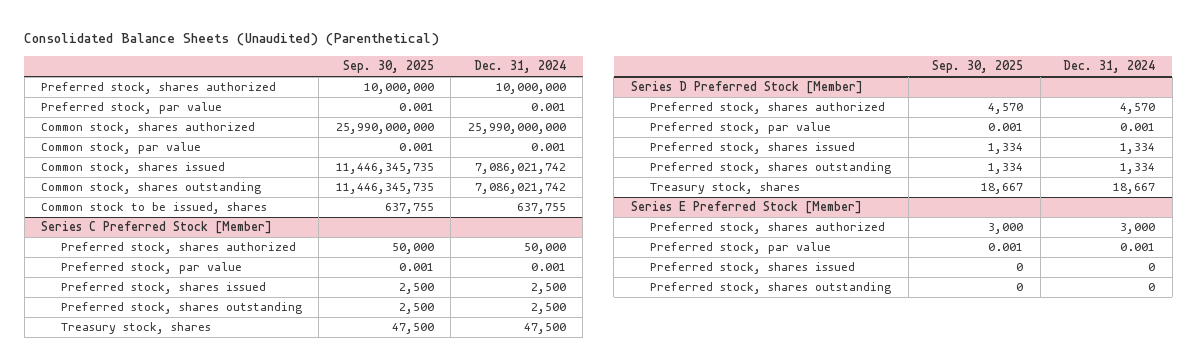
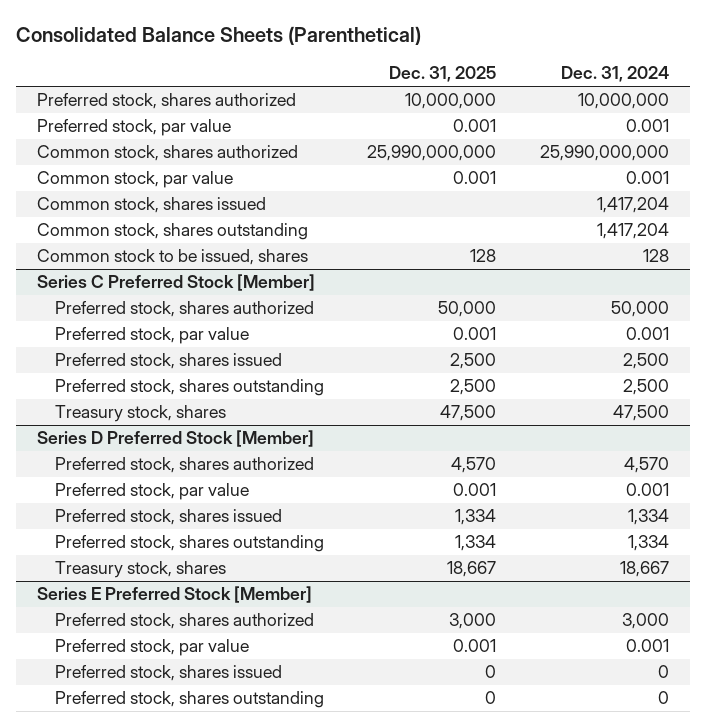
[24,33,440,47] Consolidated Balance Sheets (Unaudited) (Parenthetical) -> [15,26,421,46] Consolidated Balance Sheets (Parenthetical)
[342,60,434,74] Sep. 30, 2025 -> none
none -> [389,66,497,83] Dec. 31, 2025
[474,163,566,175] 7,086,021,742 -> [596,197,669,214] 1,417,204
[474,183,566,195] 7,086,021,742 -> [596,223,669,240] 1,417,204
[516,203,566,215] 637,755 -> [642,249,669,263] 128

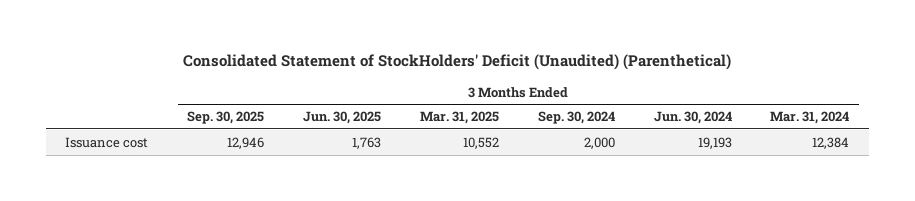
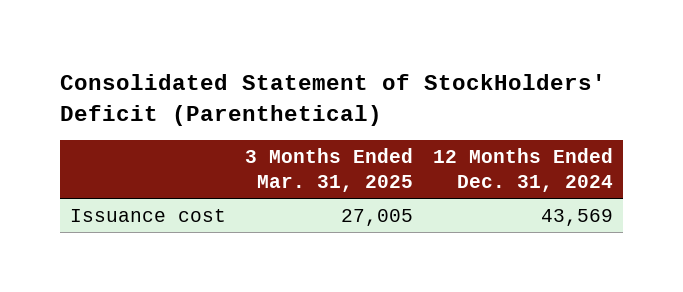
[183,54,732,71] Consolidated Statement of StockHolders' Deficit (Unaudited) (Parenthetical) -> [59,74,606,126] Consolidated Statement of StockHolders' Deficit (Parenthetical)
[187,111,265,125] Sep. 30, 2025 -> none
[303,111,382,125] Jun. 30, 2025 -> none
[537,111,615,125] Sep. 30, 2024 -> none
[653,111,732,125] Jun. 30, 2024 -> none
[770,111,850,125] Mar. 31, 2024 -> none
none -> [433,148,614,193] 12 Months Ended Dec. 31, 2024
[462,137,499,150] 10,552 -> [341,209,414,227] 27,005

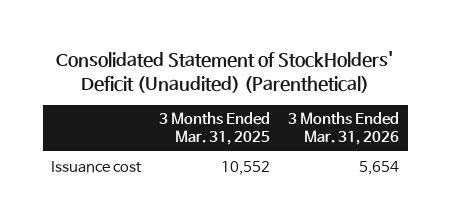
[59,74,606,126] Consolidated Statement of StockHolders' Deficit (Parenthetical) -> [56,51,394,93] Consolidated Statement of StockHolders' Deficit (Unaudited) (Parenthetical)
[433,148,614,193] 12 Months Ended Dec. 31, 2024 -> none
none -> [287,112,399,146] 3 Months Ended Mar. 31, 2026
[341,209,414,227] 27,005 -> [221,160,271,175] 10,552

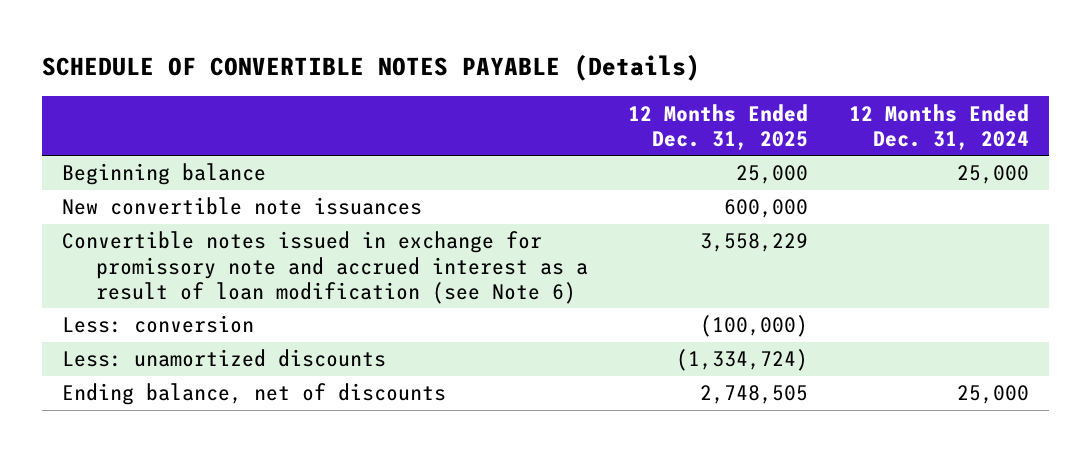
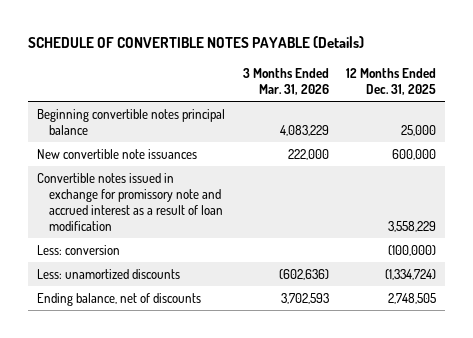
[848,103,1029,150] 12 Months Ended Dec. 31, 2024 -> none
none -> [242,68,329,96] 3 Months Ended Mar. 31, 2026
[62,163,267,186] Beginning balance -> [36,108,225,135] Beginning convertible notes principal balance
[62,231,588,304] Convertible notes issued in exchange for promissory note and accrued interest as a result of loan modification (see Note 6) -> [36,172,224,232] Convertible notes issued in exchange for promissory note and accrued interest as a result of loan modification

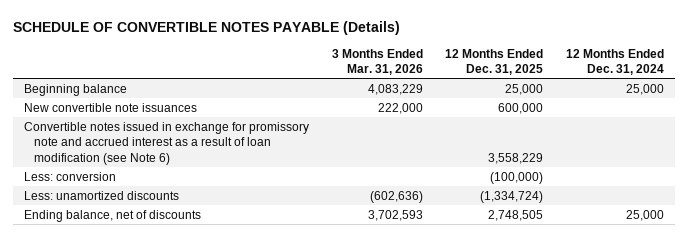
none -> [565,48,664,76] 12 Months Ended Dec. 31, 2024
[36,108,225,135] Beginning convertible notes principal balance -> [24,83,128,96] Beginning balance
[36,172,224,232] Convertible notes issued in exchange for promissory note and accrued interest as a result of loan modification -> [24,121,310,165] Convertible notes issued in exchange for promissory note and accrued interest as a result of loan modification (see Note 6)

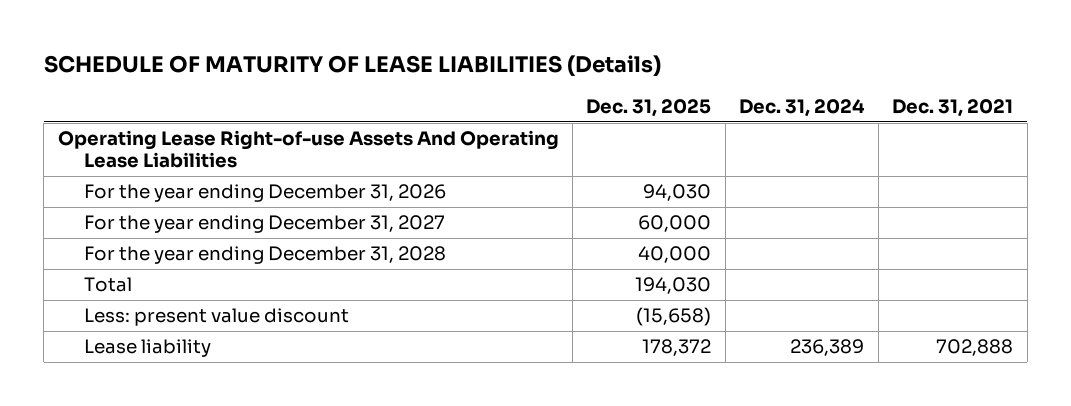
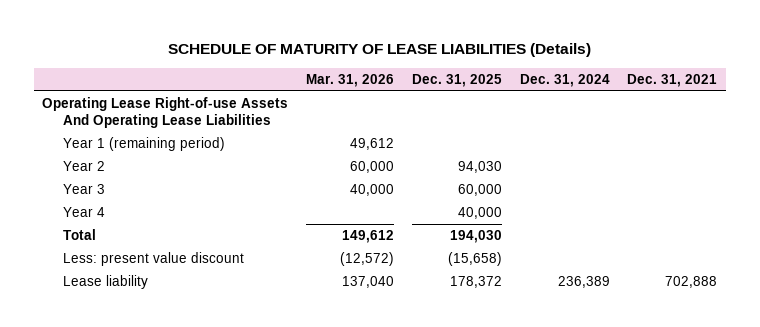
none -> [306,73,395,87] Mar. 31, 2026
none -> [63,137,226,152] Year 1 (remaining period)
[84,184,447,203] For the year ending December 31, 2026 -> [63,161,106,172] Year 2
[84,215,446,234] For the year ending December 31, 2027 -> [63,184,106,195] Year 3
[84,246,447,265] For the year ending December 31, 2028 -> [63,207,106,218] Year 4

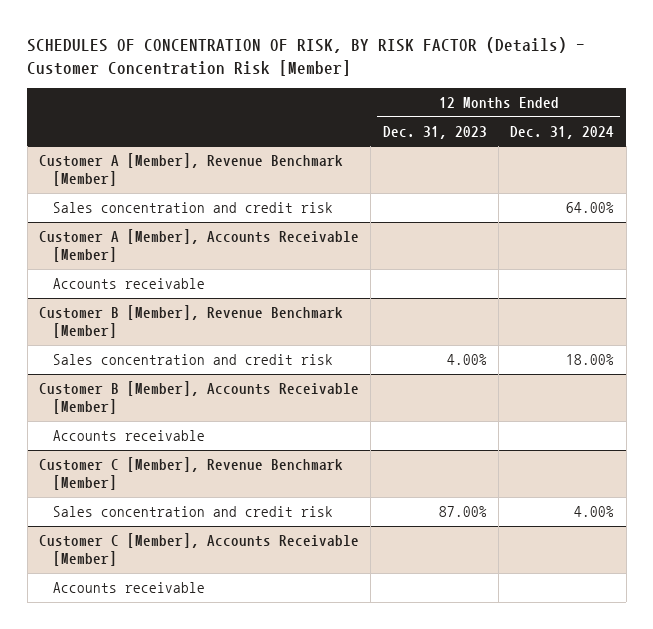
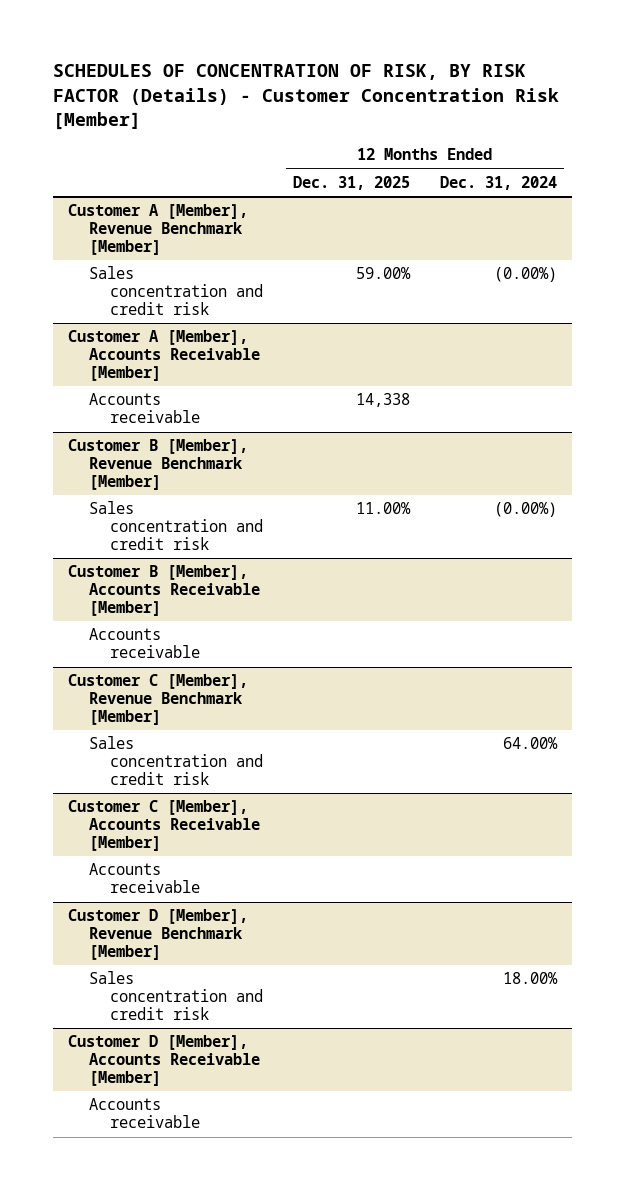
[382,125,487,139] Dec. 31, 2023 -> none
none -> [293,176,411,191] Dec. 31, 2025
[566,202,615,214] 64.00% -> [493,267,557,283] (0.00%)
[566,354,615,366] 18.00% -> [493,502,557,518] (0.00%)
[574,506,615,518] 4.00% -> [502,737,558,750] 64.00%
none -> [68,909,249,961] Customer D [Member], Revenue Benchmark [Member]
none -> [89,971,264,1021] Sales concentration and credit risk
none -> [68,1035,261,1087] Customer D [Member], Accounts Receivable [Member]
none -> [89,1098,201,1129] Accounts receivable

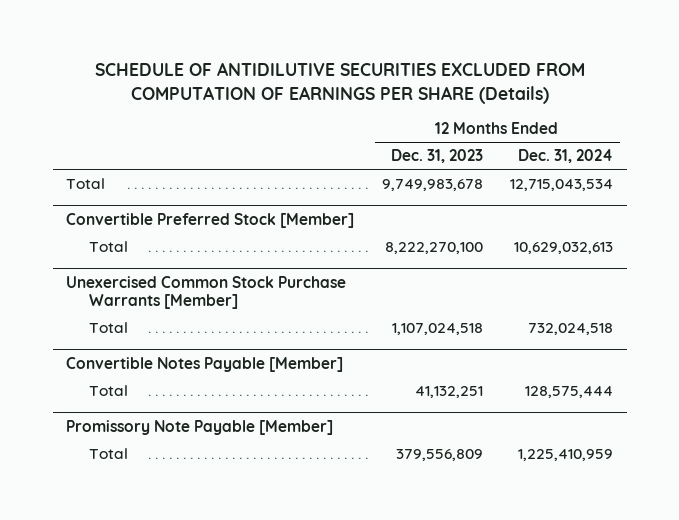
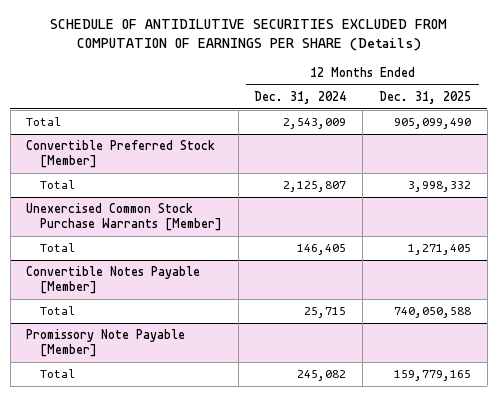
[390,149,483,164] Dec. 31, 2023 -> none
none -> [378,91,471,105] Dec. 31, 2025
[509,178,613,191] 12,715,043,534 -> [283,118,347,130] 2,543,009
[513,241,613,254] 10,629,032,613 -> [283,181,347,193] 2,125,807
[527,322,613,335] 732,024,518 -> [297,244,347,256] 146,405
[524,385,613,398] 128,575,444 -> [304,307,347,319] 25,715
[517,448,613,461] 1,225,410,959 -> [297,370,347,382] 245,082

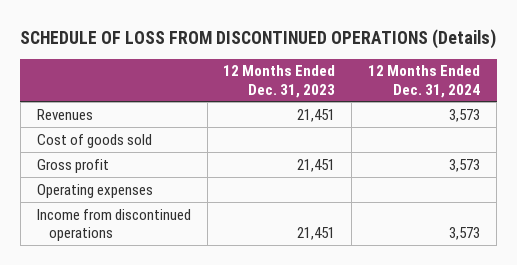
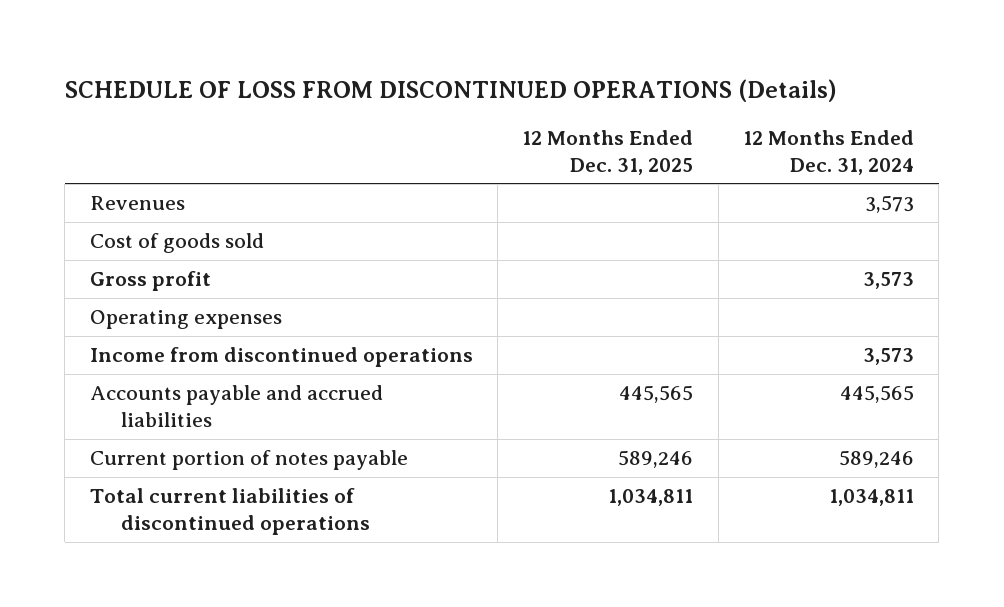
[223,65,336,98] 12 Months Ended Dec. 31, 2023 -> none
none -> [522,129,694,175] 12 Months Ended Dec. 31, 2025
none -> [89,385,383,428] Accounts payable and accrued liabilities
none -> [89,450,408,471] Current portion of notes payable
none -> [89,488,371,536] Total current liabilities of discontinued operations

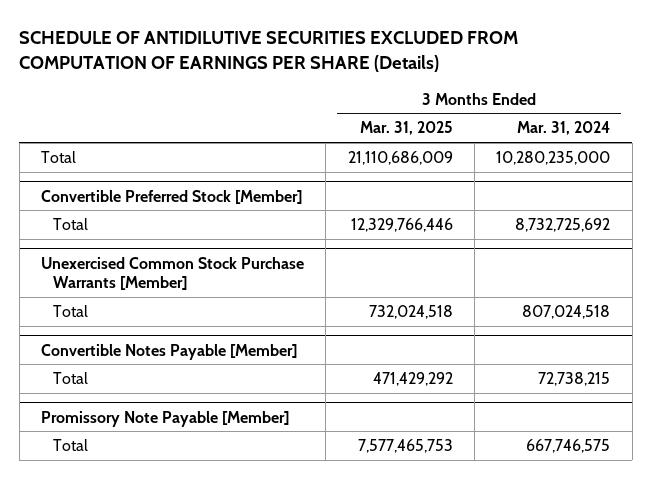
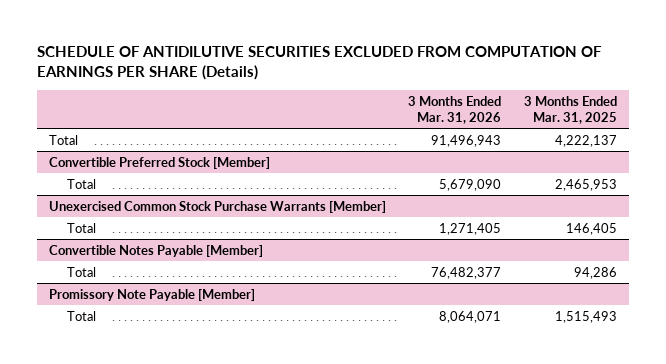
[517,121,611,136] Mar. 31, 2024 -> none
none -> [408,95,502,124] 3 Months Ended Mar. 31, 2026
[347,150,453,165] 21,110,686,009 -> [555,134,618,147] 4,222,137
[350,217,453,232] 12,329,766,446 -> [555,178,618,191] 2,465,953
[368,304,453,319] 732,024,518 -> [566,222,618,235] 146,405
[372,371,453,386] 471,429,292 -> [574,266,618,279] 94,286
[357,438,453,453] 7,577,465,753 -> [555,310,618,323] 1,515,493

